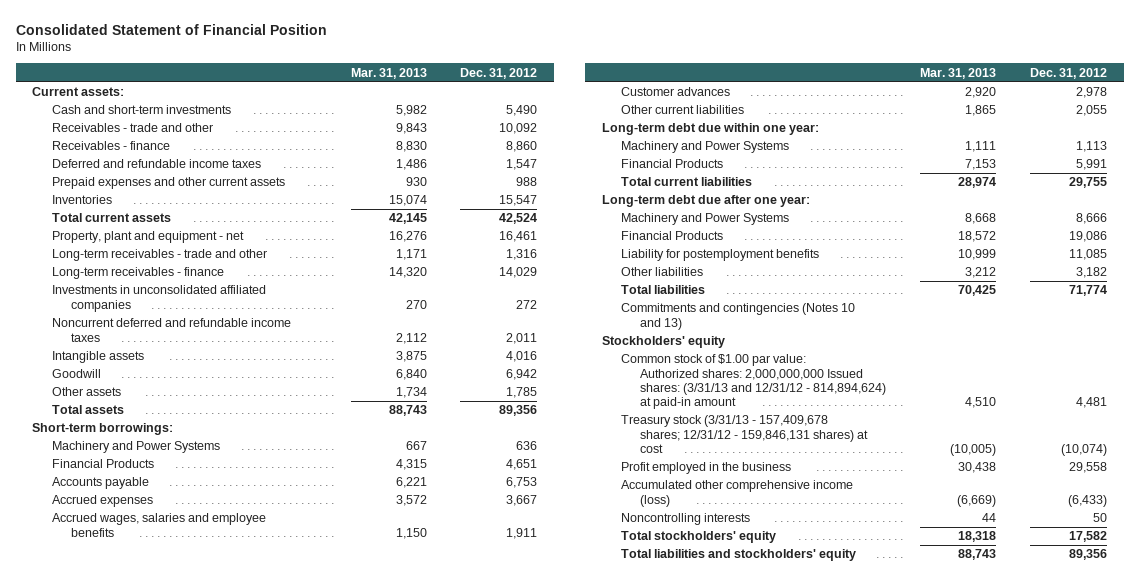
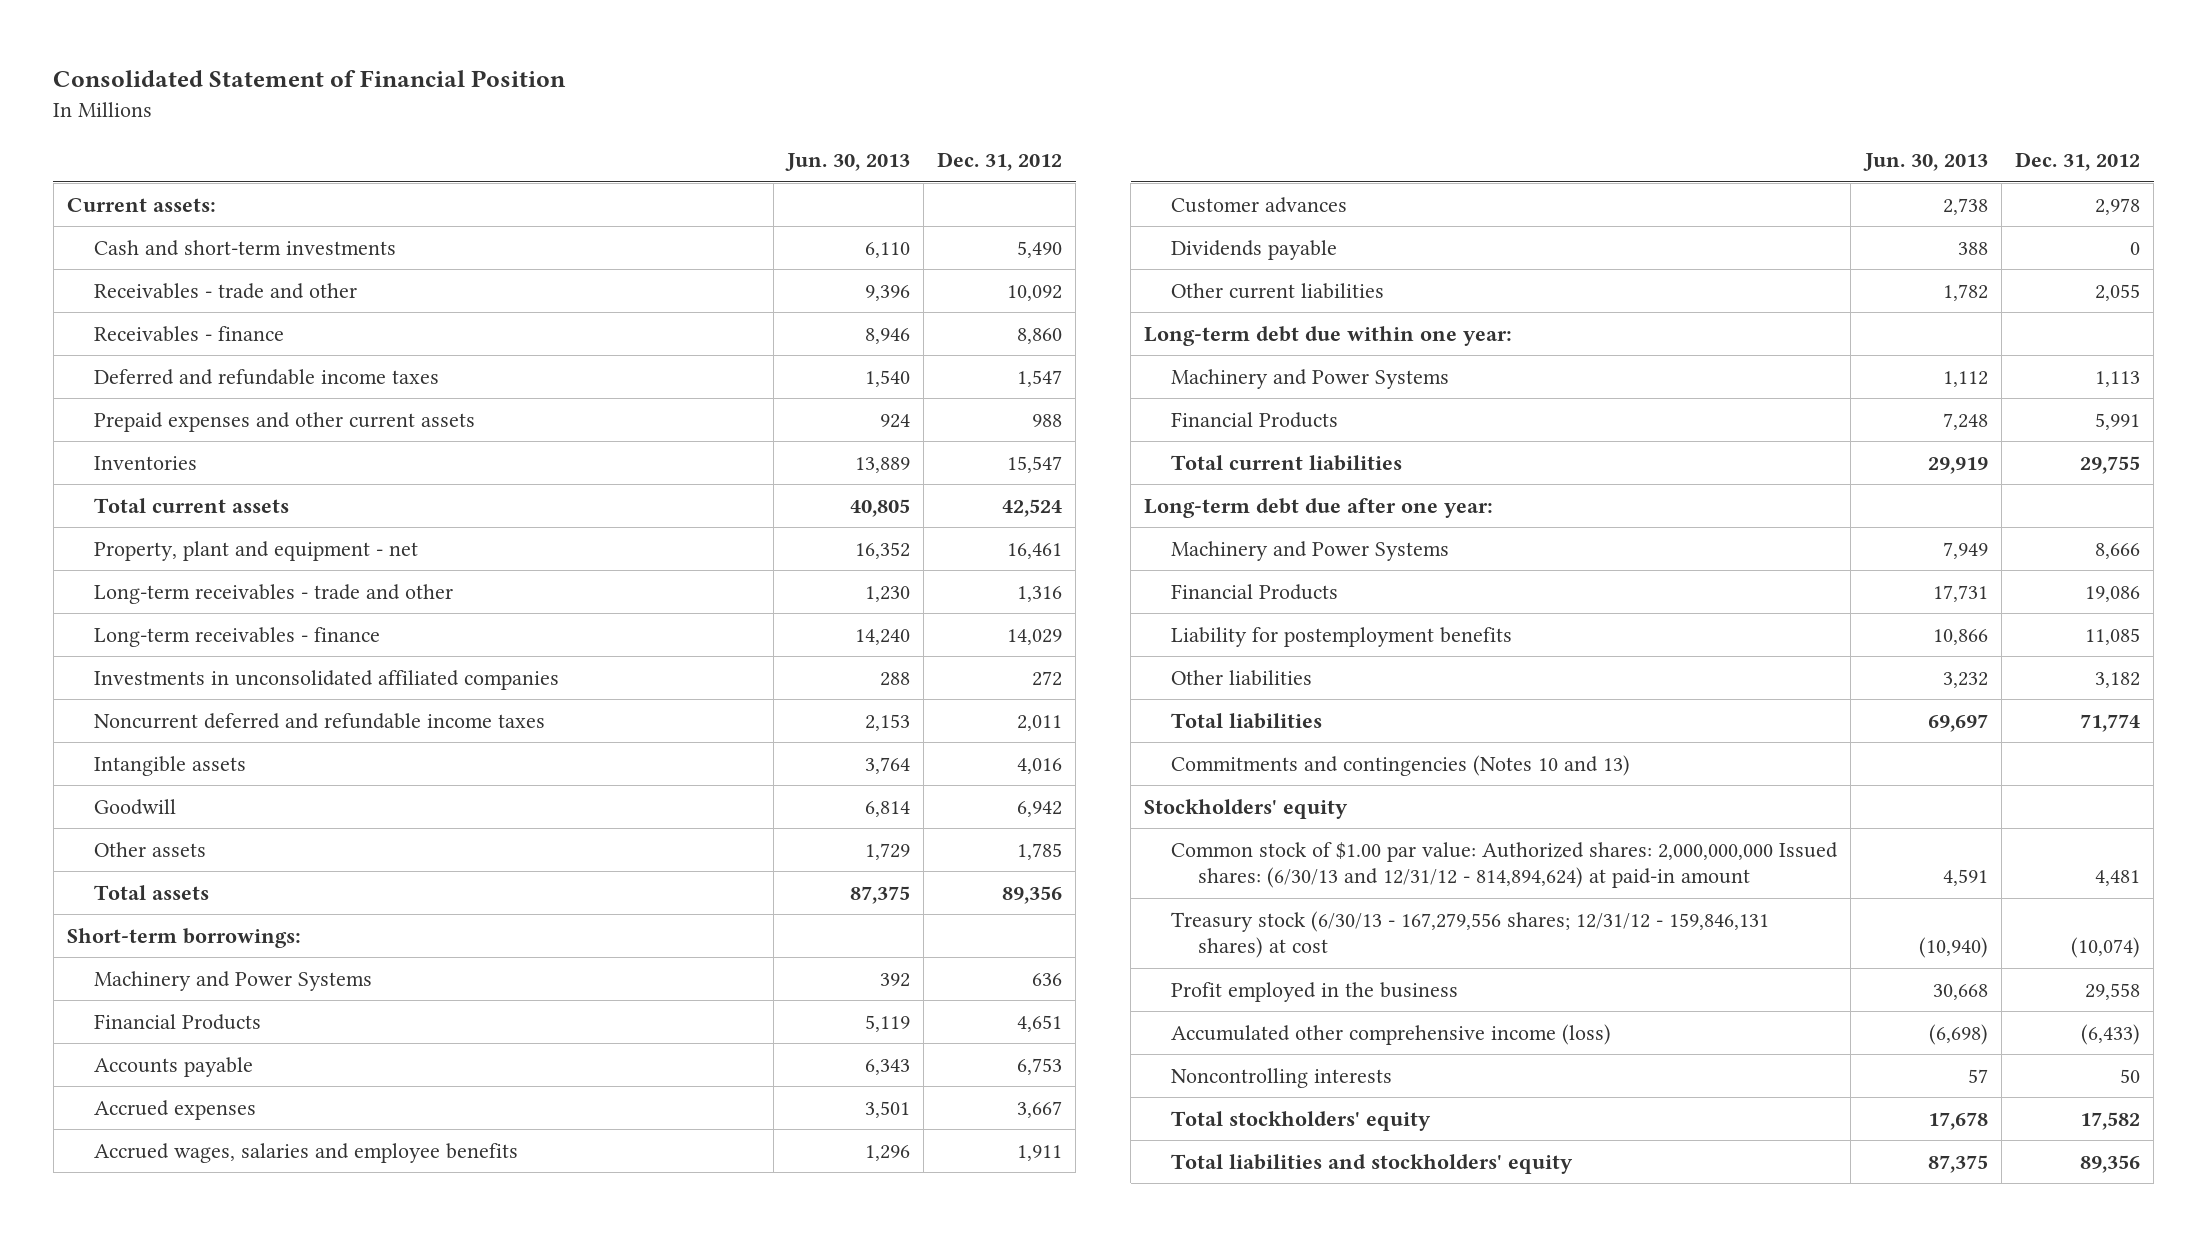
[350,67,427,79] Mar. 31, 2013 -> none
none -> [784,153,910,172] Jun. 30, 2013
none -> [1171,239,1338,260] Dividends payable
[621,354,887,409] Common stock of $1.00 par value: Authorized shares: 2,000,000,000 Issued shares: (3/31/13 and 12/31/12 - 814,894,624) at paid-in amount -> [1171,841,1839,889] Common stock of $1.00 par value: Authorized shares: 2,000,000,000 Issued shares: (6/30/13 and 12/31/12 - 814,894,624) at paid-in amount
[621,415,869,453] Treasury stock (3/31/13 - 157,409,678 shares; 12/31/12 - 159,846,131 shares) at cost -> [1171,910,1770,959] Treasury stock (6/30/13 - 167,279,556 shares; 12/31/12 - 159,846,131 shares) at cost

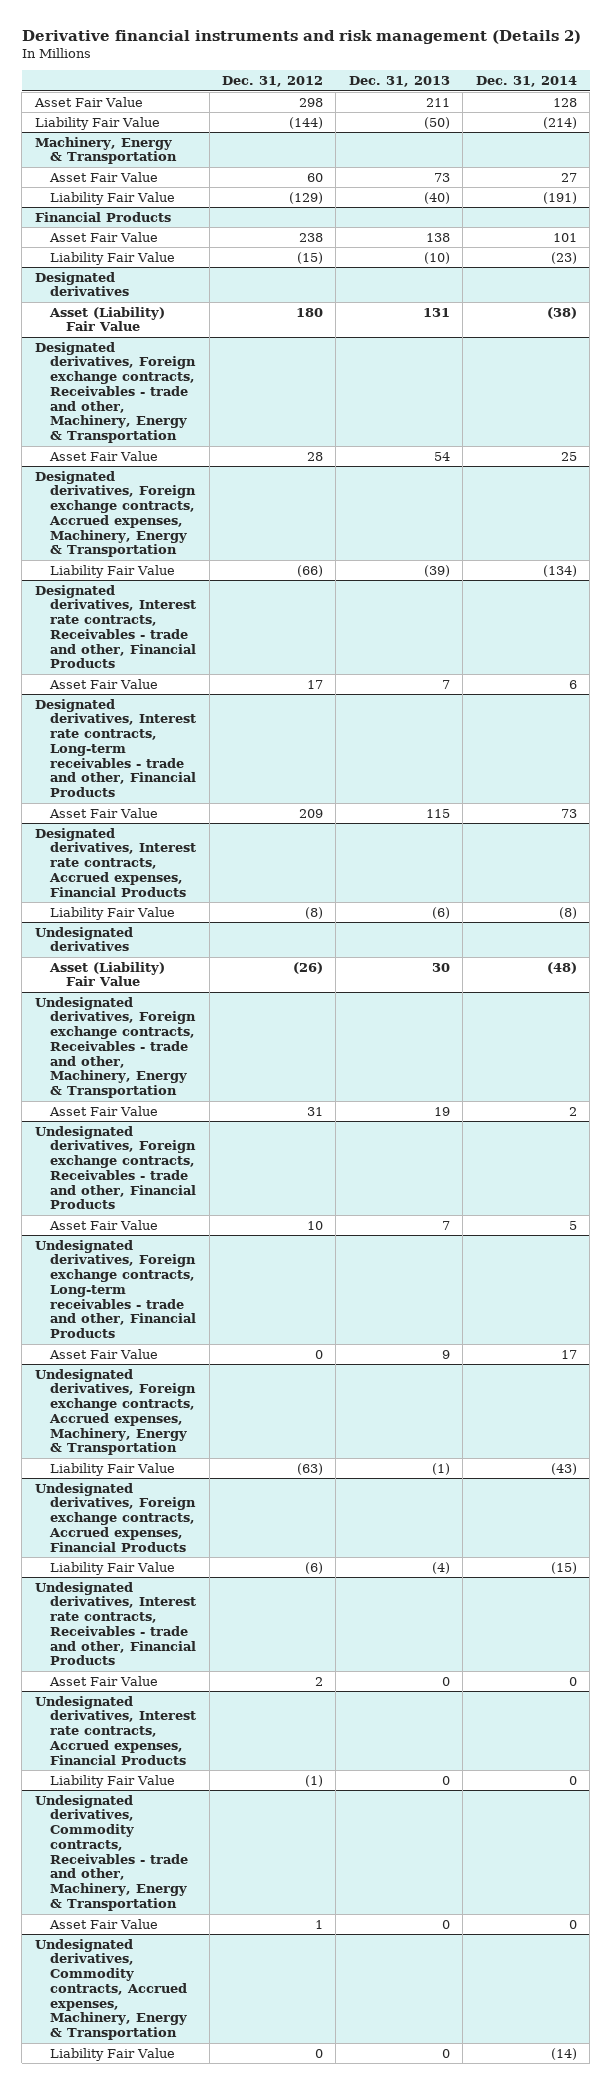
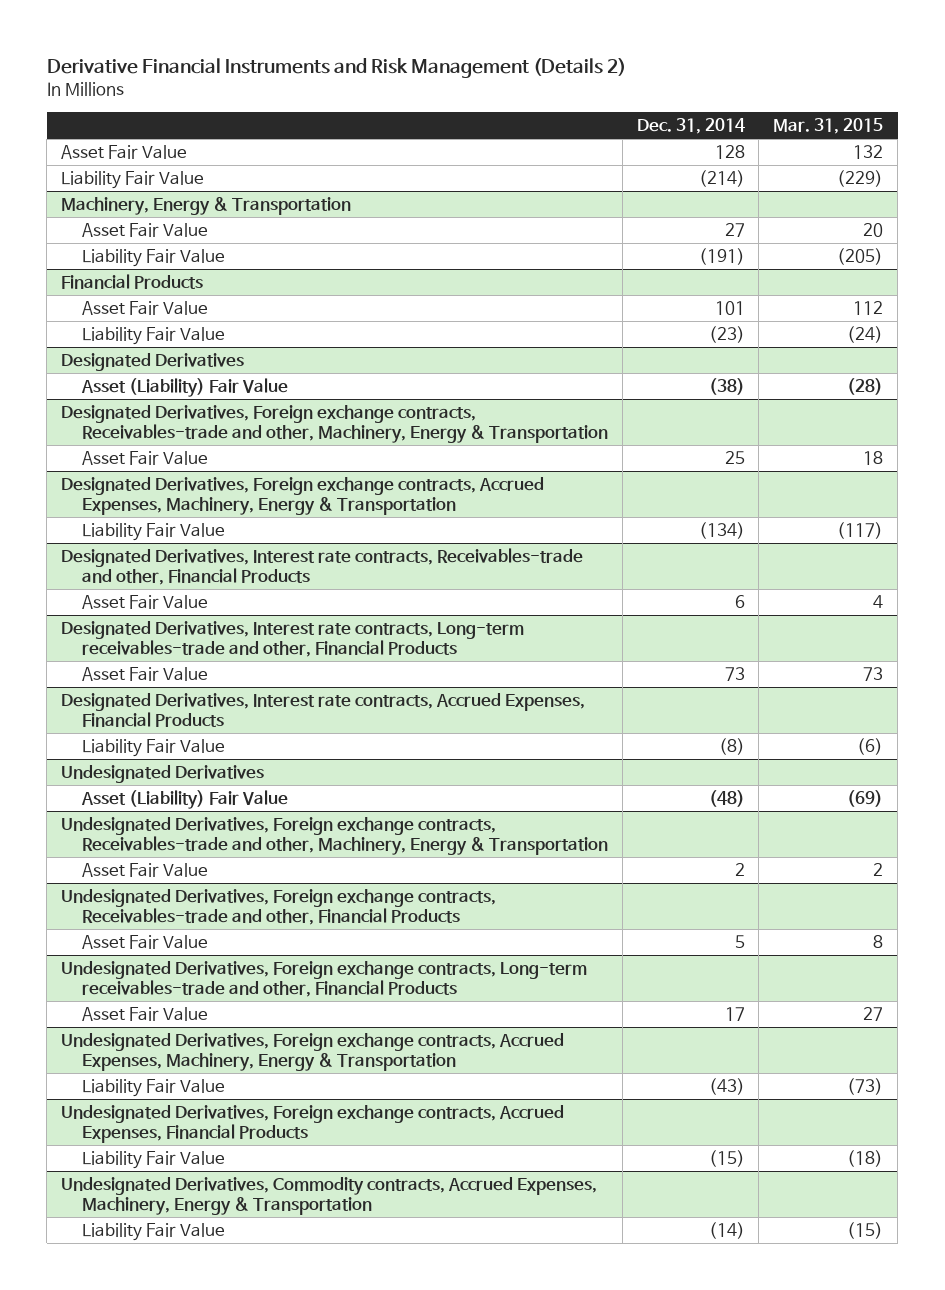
[21,30,581,45] Derivative financial instruments and risk management (Details 2) -> [46,57,626,78] Derivative Financial Instruments and Risk Management (Details 2)
[222,76,324,88] Dec. 31, 2012 -> none
[348,76,450,88] Dec. 31, 2013 -> none
none -> [773,118,884,135] Mar. 31, 2015
[34,271,130,297] Designated derivatives -> [61,353,245,372] Designated Derivatives
[34,341,197,444] Designated derivatives, Foreign exchange contracts, Receivables - trade and other, Machinery, Energy & Transportation -> [61,405,608,443] Designated Derivatives, Foreign exchange contracts, Receivables-trade and other, Machinery, Energy & Transportation
[34,470,197,558] Designated derivatives, Foreign exchange contracts, Accrued expenses, Machinery, Energy & Transportation -> [61,477,545,515] Designated Derivatives, Foreign exchange contracts, Accrued Expenses, Machinery, Energy & Transportation
[34,584,197,669] Designated derivatives, Interest rate contracts, Receivables - trade and other, Financial Products -> [61,548,584,585] Designated Derivatives, Interest rate contracts, Receivables-trade and other, Financial Products
[34,698,197,798] Designated derivatives, Interest rate contracts, Long-term receivables - trade and other, Financial Products -> [61,621,525,657] Designated Derivatives, Interest rate contracts, Long-term receivables-trade and other, Financial Products
[34,827,197,897] Designated derivatives, Interest rate contracts, Accrued expenses, Financial Products -> [61,693,586,727] Designated Derivatives, Interest rate contracts, Accrued Expenses, Financial Products
[34,926,133,952] Undesignated derivatives -> [61,765,265,784] Undesignated Derivatives
[34,996,197,1099] Undesignated derivatives, Foreign exchange contracts, Receivables - trade and other, Machinery, Energy & Transportation -> [61,817,608,855] Undesignated Derivatives, Foreign exchange contracts, Receivables-trade and other, Machinery, Energy & Transportation
[34,1125,197,1210] Undesignated derivatives, Foreign exchange contracts, Receivables - trade and other, Financial Products -> [61,889,497,925] Undesignated Derivatives, Foreign exchange contracts, Receivables-trade and other, Financial Products
[34,1239,197,1339] Undesignated derivatives, Foreign exchange contracts, Long-term receivables - trade and other, Financial Products -> [61,961,588,997] Undesignated Derivatives, Foreign exchange contracts, Long-term receivables-trade and other, Financial Products
[34,1368,197,1456] Undesignated derivatives, Foreign exchange contracts, Accrued expenses, Machinery, Energy & Transportation -> [61,1033,565,1071] Undesignated Derivatives, Foreign exchange contracts, Accrued Expenses, Machinery, Energy & Transportation
[34,1482,197,1552] Undesignated derivatives, Foreign exchange contracts, Accrued expenses, Financial Products -> [61,1105,565,1143] Undesignated Derivatives, Foreign exchange contracts, Accrued Expenses, Financial Products
[34,1581,197,1666] Undesignated derivatives, Interest rate contracts, Receivables - trade and other, Financial Products -> none
[49,1675,159,1686] Asset Fair Value -> none
[34,1695,197,1765] Undesignated derivatives, Interest rate contracts, Accrued expenses, Financial Products -> none
[50,1774,176,1788] Liability Fair Value -> none
[34,1794,189,1911] Undesignated derivatives, Commodity contracts, Receivables - trade and other, Machinery, Energy & Transportation -> none
[49,1918,159,1929] Asset Fair Value -> none
[34,1938,188,2041] Undesignated derivatives, Commodity contracts, Accrued expenses, Machinery, Energy & Transportation -> [61,1177,598,1215] Undesignated Derivatives, Commodity contracts, Accrued Expenses, Machinery, Energy & Transportation

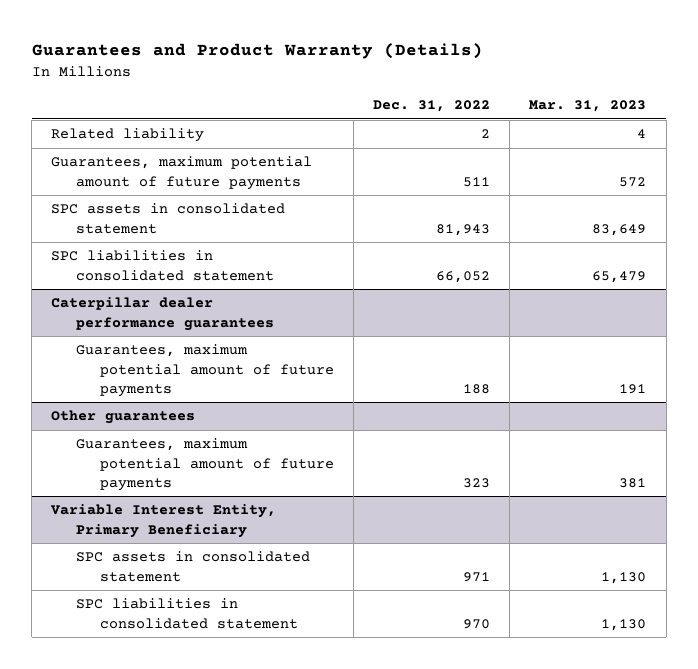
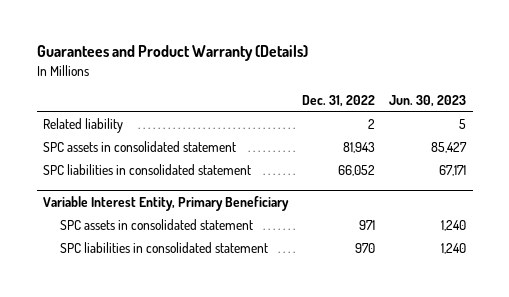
[529,100,647,113] Mar. 31, 2023 -> none
none -> [388,95,466,108] Jun. 30, 2023
[51,156,313,190] Guarantees, maximum potential amount of future payments -> none
[51,297,274,331] Caterpillar dealer performance guarantees -> none
[75,344,334,397] Guarantees, maximum potential amount of future payments -> none
[51,410,196,425] Other guarantees -> none
[75,438,334,491] Guarantees, maximum potential amount of future payments -> none

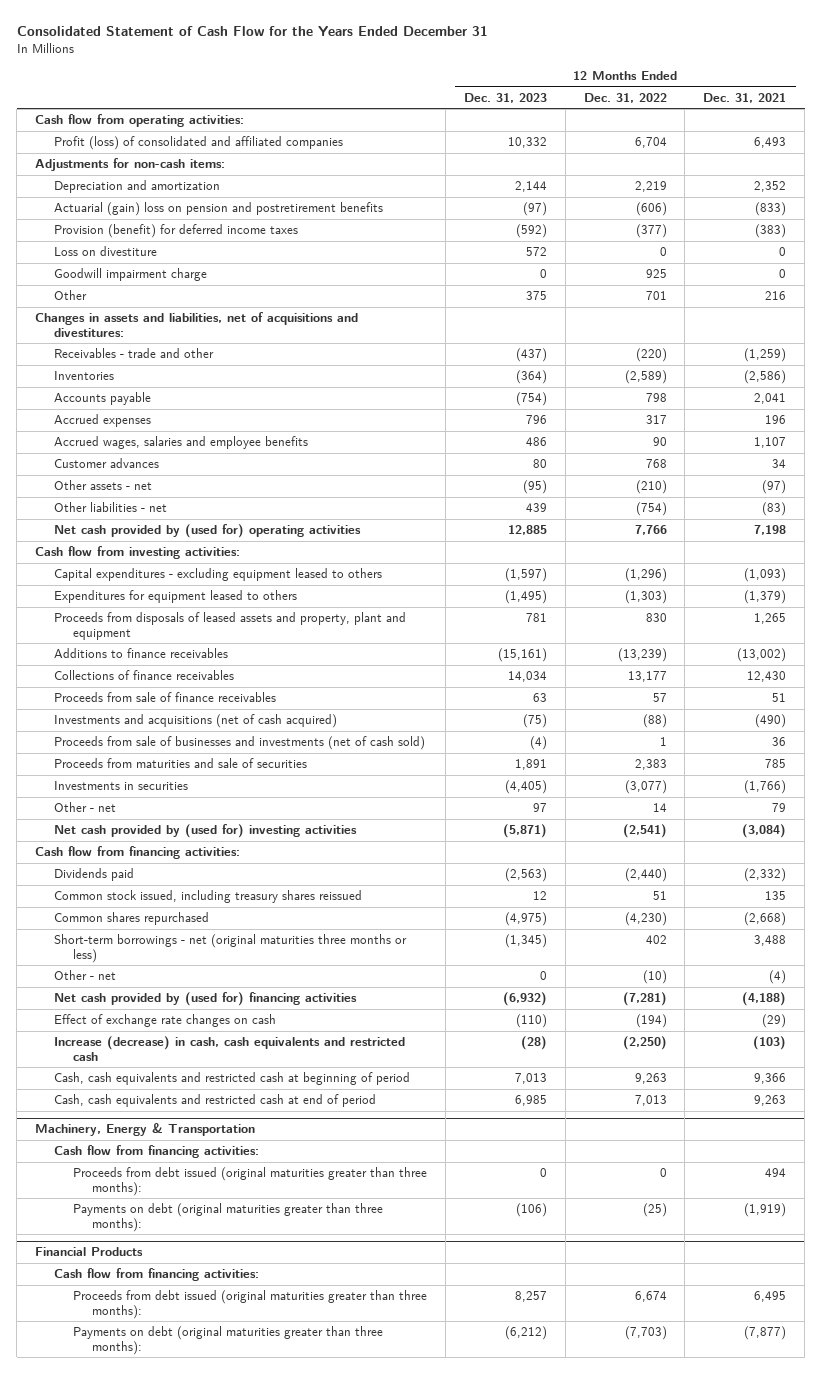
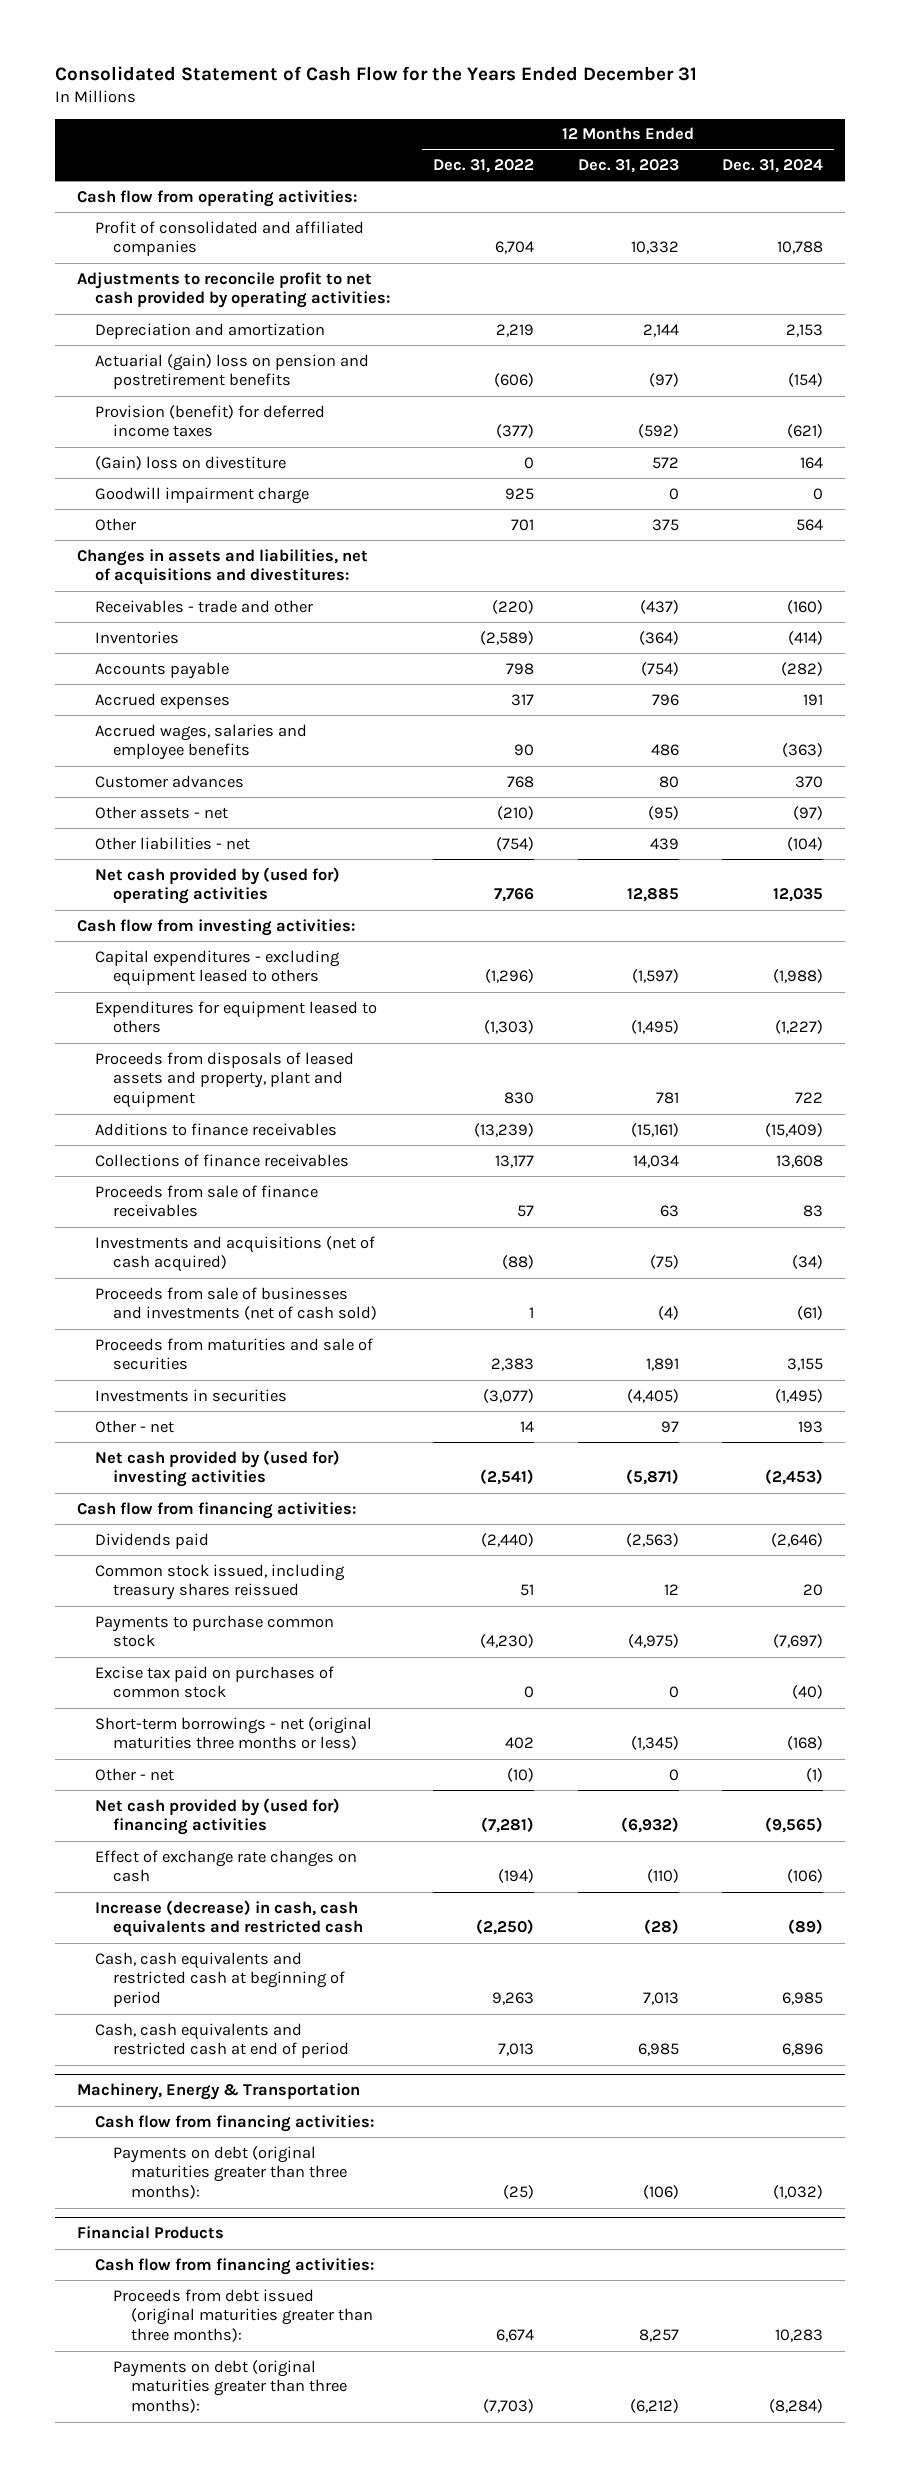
[703,92,787,103] Dec. 31, 2021 -> none
none -> [722,158,824,173] Dec. 31, 2024
[54,136,344,151] Profit (loss) of consolidated and affiliated companies -> [94,220,364,257] Profit of consolidated and affiliated companies
[35,158,226,172] Adjustments for non-cash items: -> [76,271,390,309] Adjustments to reconcile profit to net cash provided by operating activities:
[54,246,158,257] Loss on divestiture -> [94,455,286,470] (Gain) loss on divestiture
[54,912,210,926] Common shares repurchased -> [94,1614,334,1648] Payments to purchase common stock
none -> [94,1665,334,1699] Excise tax paid on purchases of common stock
[73,1167,428,1196] Proceeds from debt issued (original maturities greater than three months): -> none

